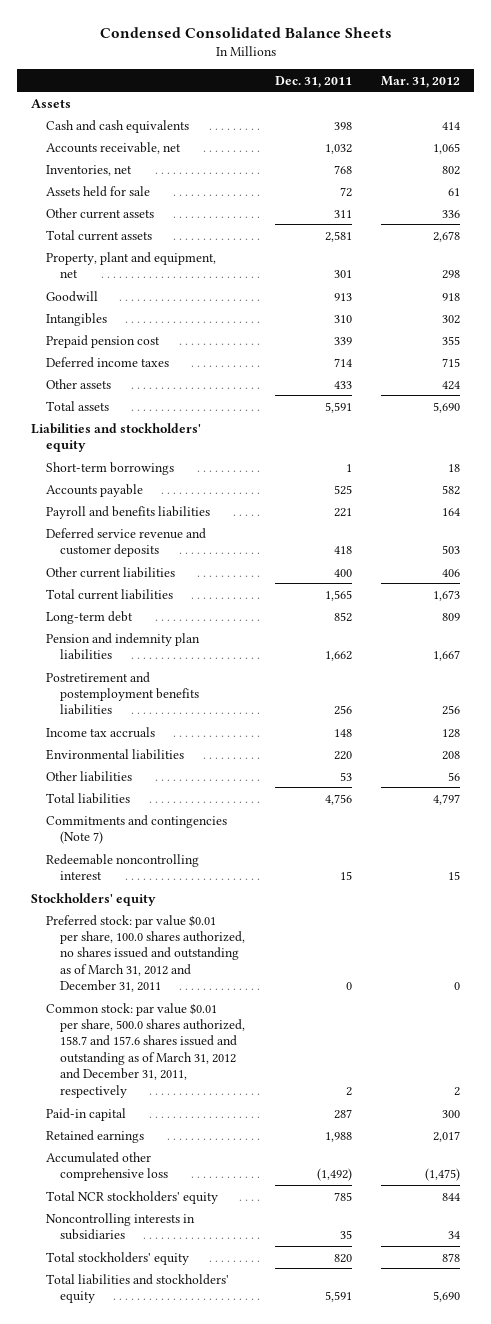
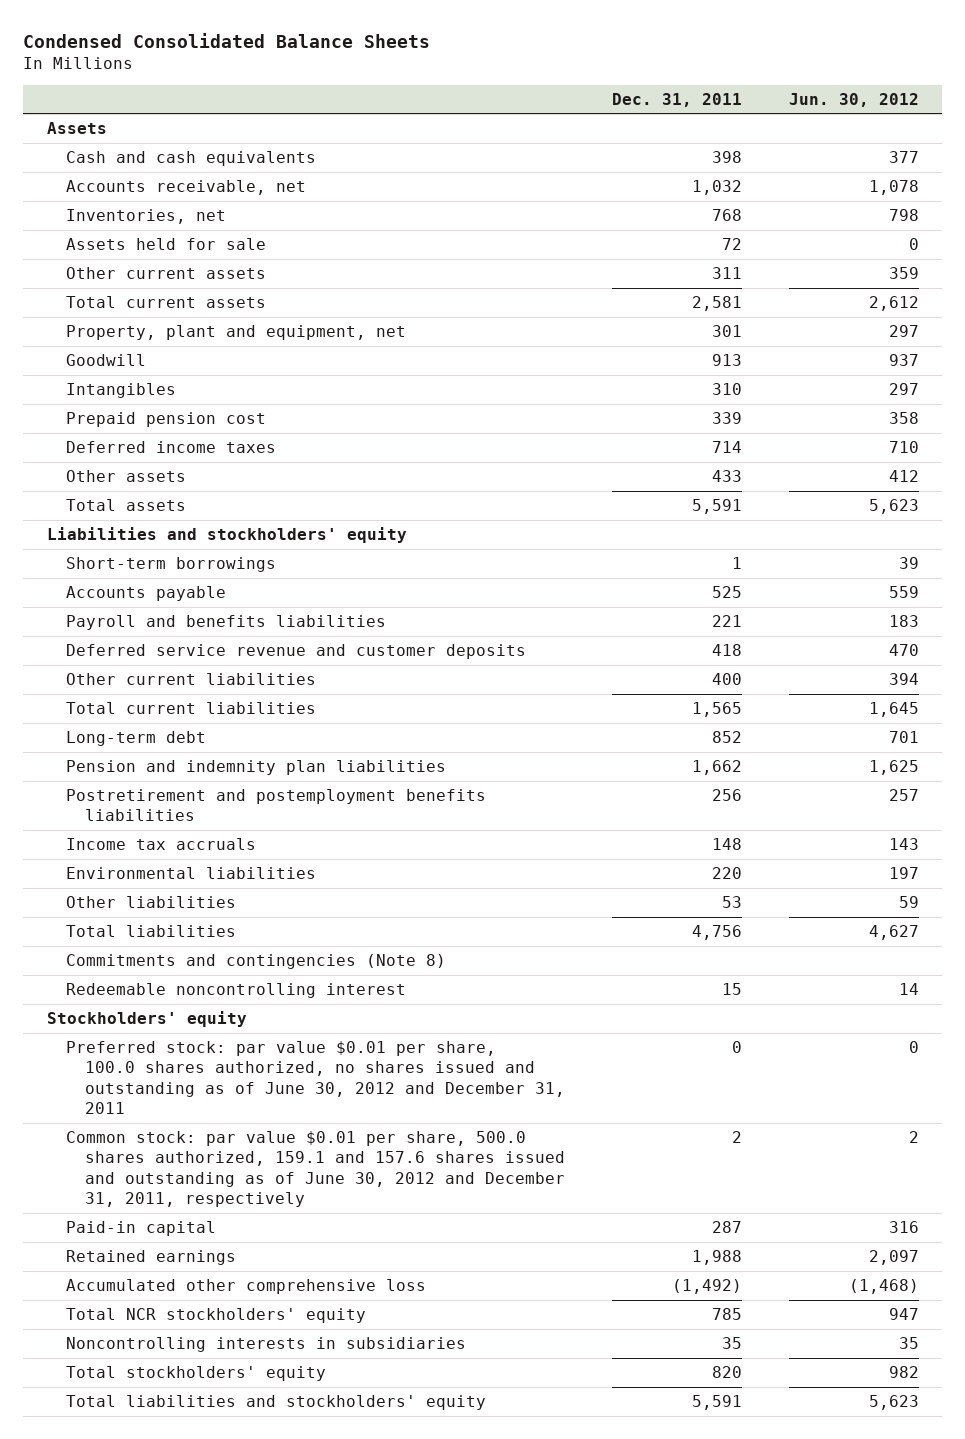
[380,75,460,88] Mar. 31, 2012 -> none
none -> [788,92,919,107] Jun. 30, 2012
[45,814,227,845] Commitments and contingencies (Note 7) -> [65,954,446,970] Commitments and contingencies (Note 8)
[45,914,246,993] Preferred stock: par value $0.01 per share, 100.0 shares authorized, no shares issued and outstanding as of March 31, 2012 and December 31, 2011 -> [65,1041,565,1115] Preferred stock: par value $0.01 per share, 100.0 shares authorized, no shares issued and outstanding as of June 30, 2012 and December 31, 2011
[45,1002,246,1098] Common stock: par value $0.01 per share, 500.0 shares authorized, 158.7 and 157.6 shares issued and outstanding as of March 31, 2012 and December 31, 2011, respectively -> [65,1131,565,1208] Common stock: par value $0.01 per share, 500.0 shares authorized, 159.1 and 157.6 shares issued and outstanding as of June 30, 2012 and December 31, 2011, respectively

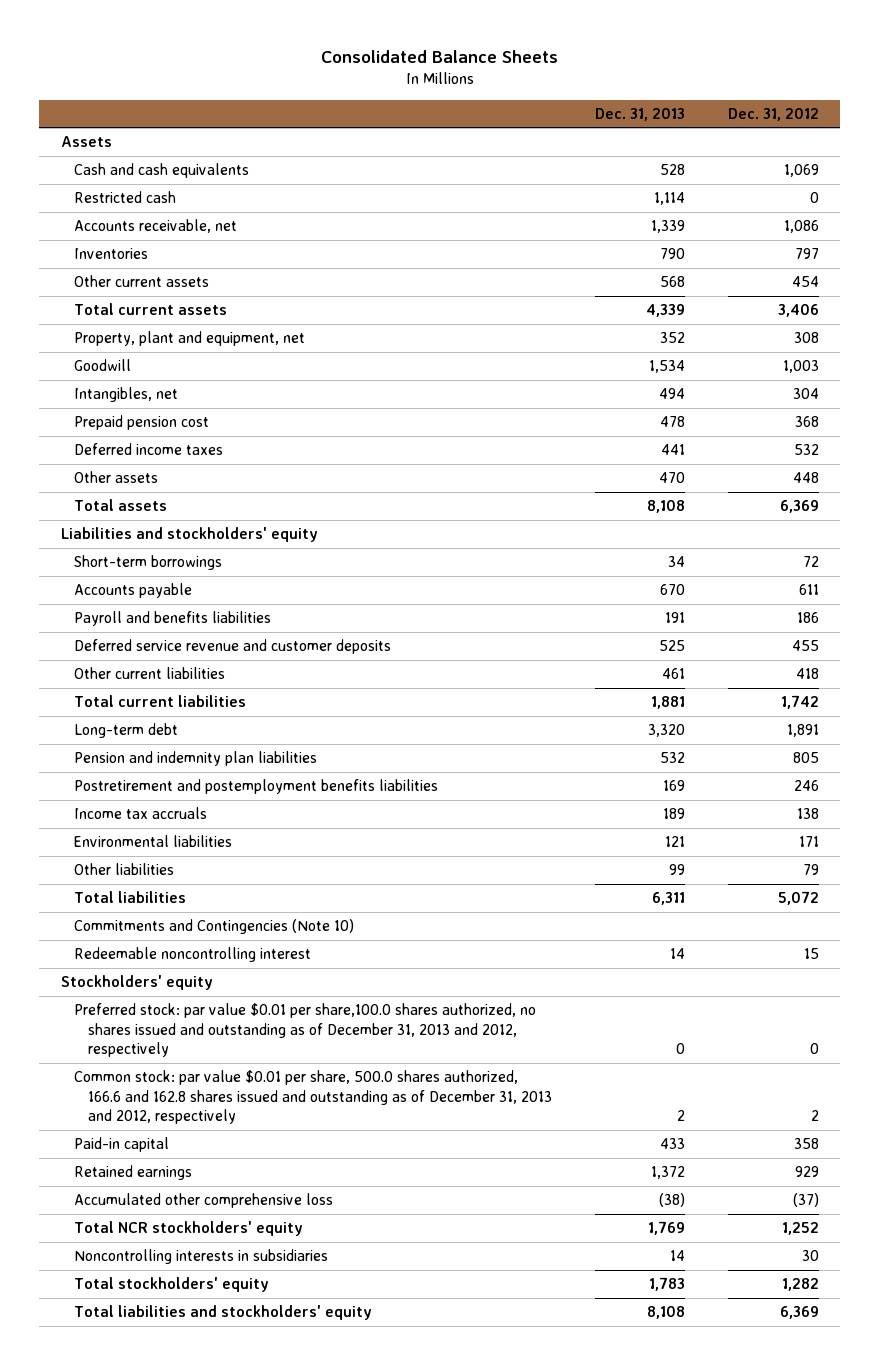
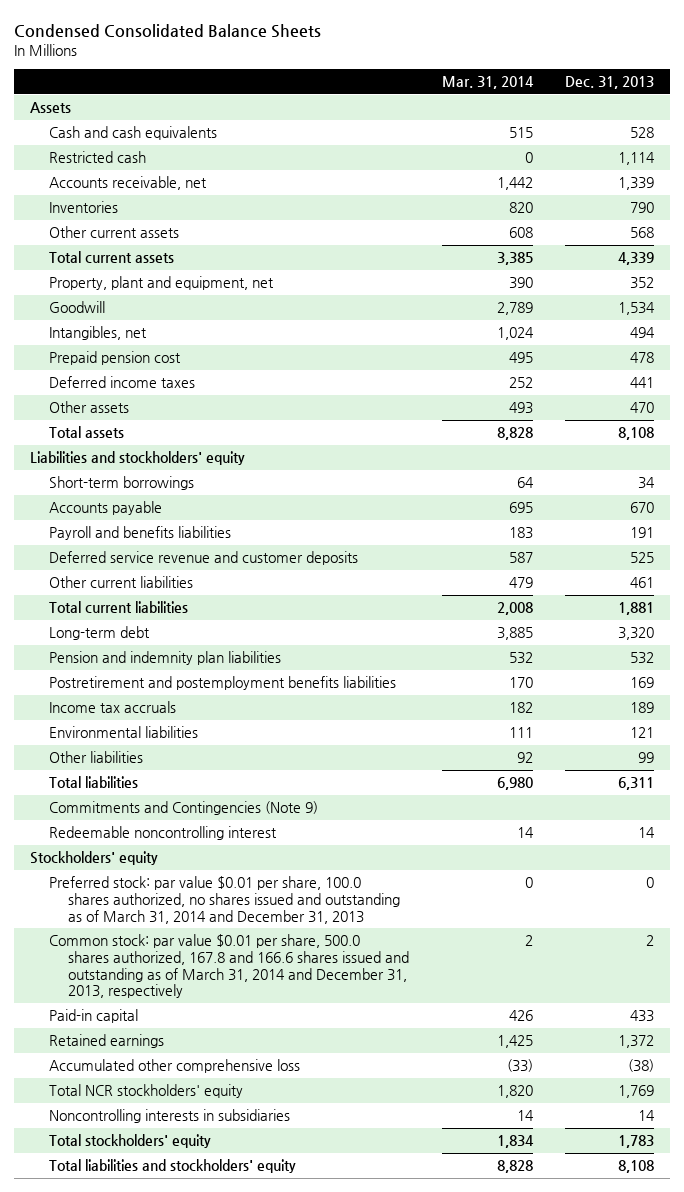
[320,50,558,64] Consolidated Balance Sheets -> [14,23,322,38] Condensed Consolidated Balance Sheets
[727,107,819,121] Dec. 31, 2012 -> none
none -> [441,76,534,90] Mar. 31, 2014
[74,919,355,935] Commitments and Contingencies (Note 10) -> [49,801,319,816] Commitments and Contingencies (Note 9)
[74,1003,537,1058] Preferred stock: par value $0.01 per share,100.0 shares authorized, no shares issued and outstanding as of December 31, 2013 and 2012, respectively -> [49,876,401,924] Preferred stock: par value $0.01 per share, 100.0 shares authorized, no shares issued and outstanding as of March 31, 2014 and December 31, 2013
[74,1070,552,1125] Common stock: par value $0.01 per share, 500.0 shares authorized, 166.6 and 162.8 shares issued and outstanding as of December 31, 2013 and 2012, respectively -> [49,934,410,999] Common stock: par value $0.01 per share, 500.0 shares authorized, 167.8 and 166.6 shares issued and outstanding as of March 31, 2014 and December 31, 2013, respectively

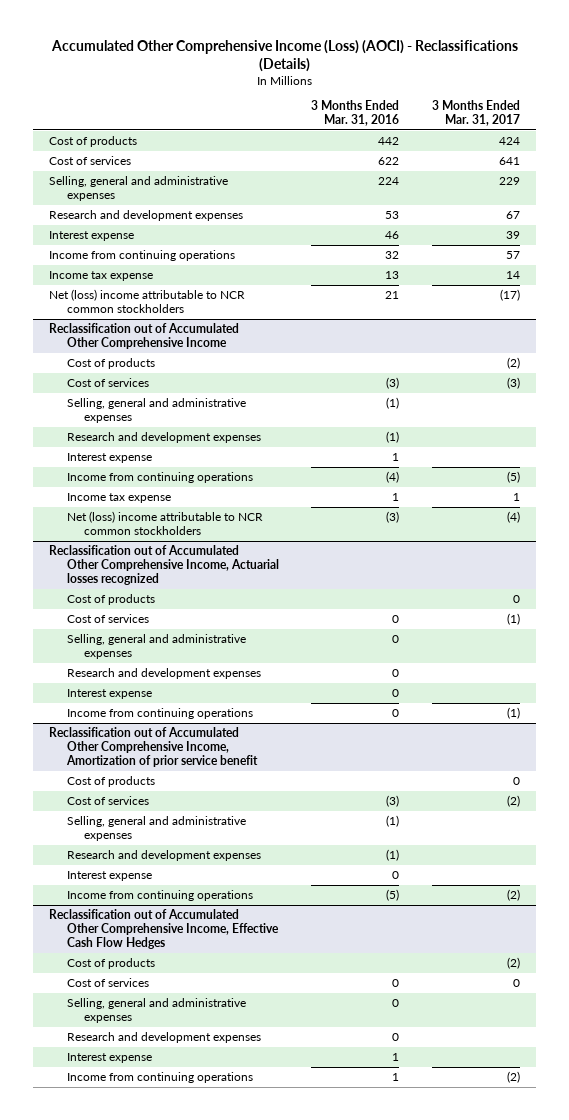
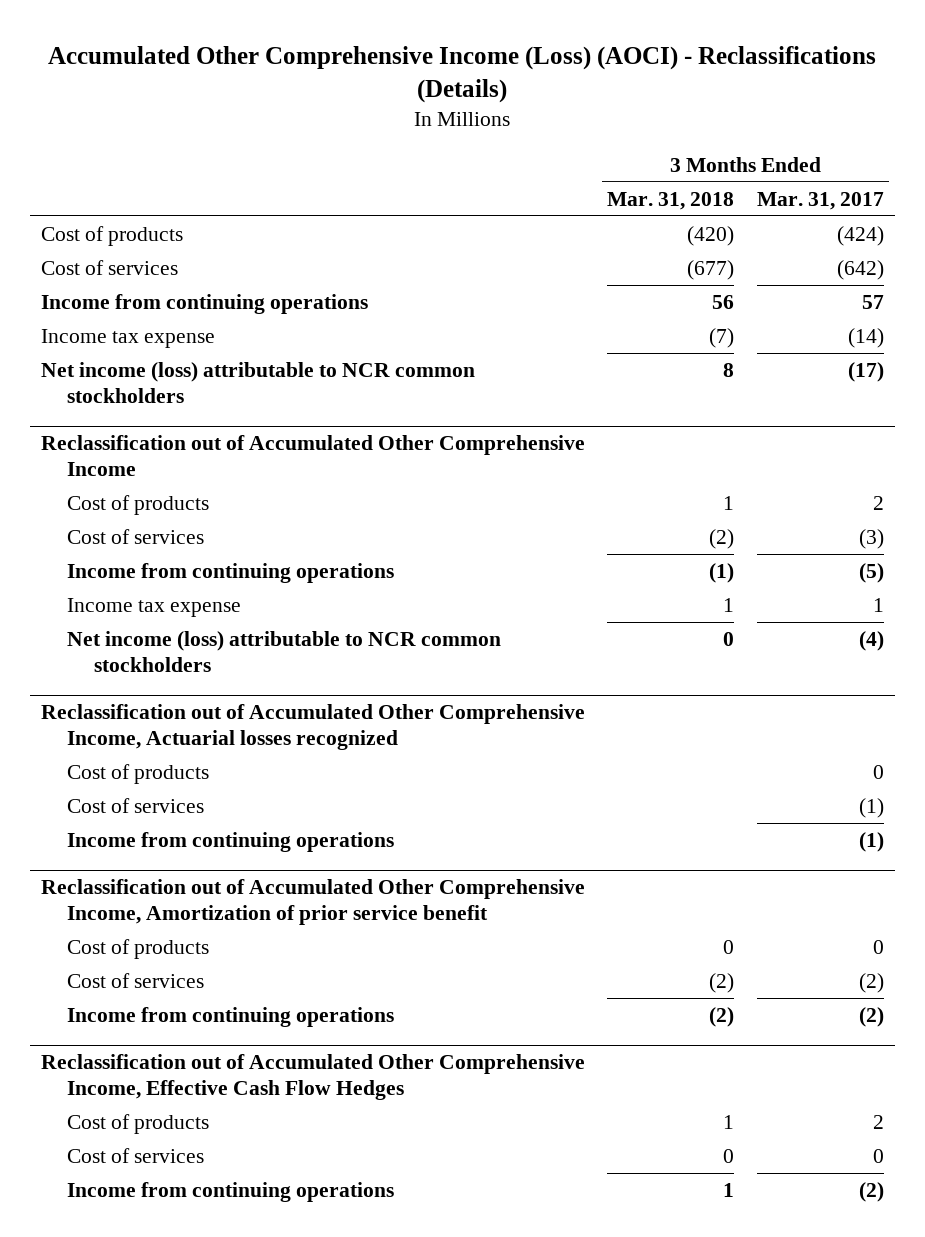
[311,100,400,127] 3 Months Ended Mar. 31, 2016 -> none
none -> [607,191,735,210] Mar. 31, 2018
[49,176,229,202] Selling, general and administrative expenses -> none
[49,210,244,222] Research and development expenses -> none
[49,231,135,242] Interest expense -> none
[499,137,521,146] 424 -> [836,225,884,246] (424)
[499,157,521,166] 641 -> [836,259,884,280] (642)
[506,271,521,280] 14 -> [847,327,884,348] (14)
[49,289,246,314] Net (loss) income attributable to NCR common stockholders -> [41,361,476,404] Net income (loss) attributable to NCR common stockholders
[507,357,521,370] (2) -> [872,495,884,510] 2
[66,398,246,424] Selling, general and administrative expenses -> none
[66,432,261,444] Research and development expenses -> none
[66,453,152,464] Interest expense -> none
[66,511,263,536] Net (loss) income attributable to NCR common stockholders -> [67,630,502,673] Net income (loss) attributable to NCR common stockholders
[66,634,246,660] Selling, general and administrative expenses -> none
[66,668,261,680] Research and development expenses -> none
[66,689,152,700] Interest expense -> none
[66,816,246,842] Selling, general and administrative expenses -> none
[66,850,261,862] Research and development expenses -> none
[66,871,152,882] Interest expense -> none
[507,957,521,970] (2) -> [872,1114,884,1129] 2
[66,998,246,1024] Selling, general and administrative expenses -> none
[66,1032,261,1044] Research and development expenses -> none
[66,1053,152,1064] Interest expense -> none

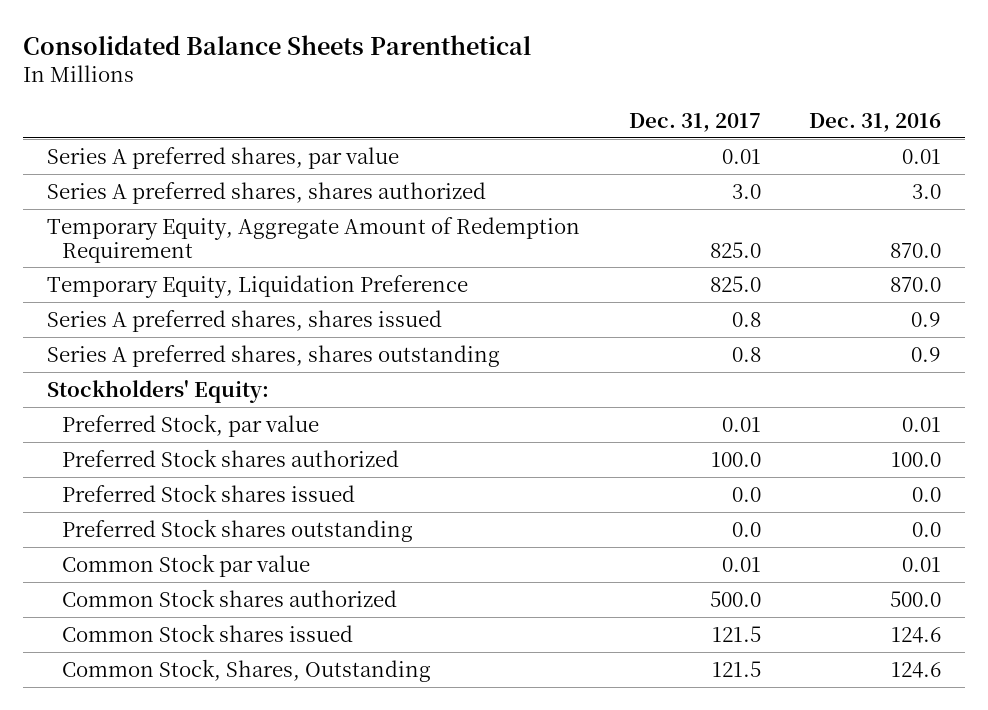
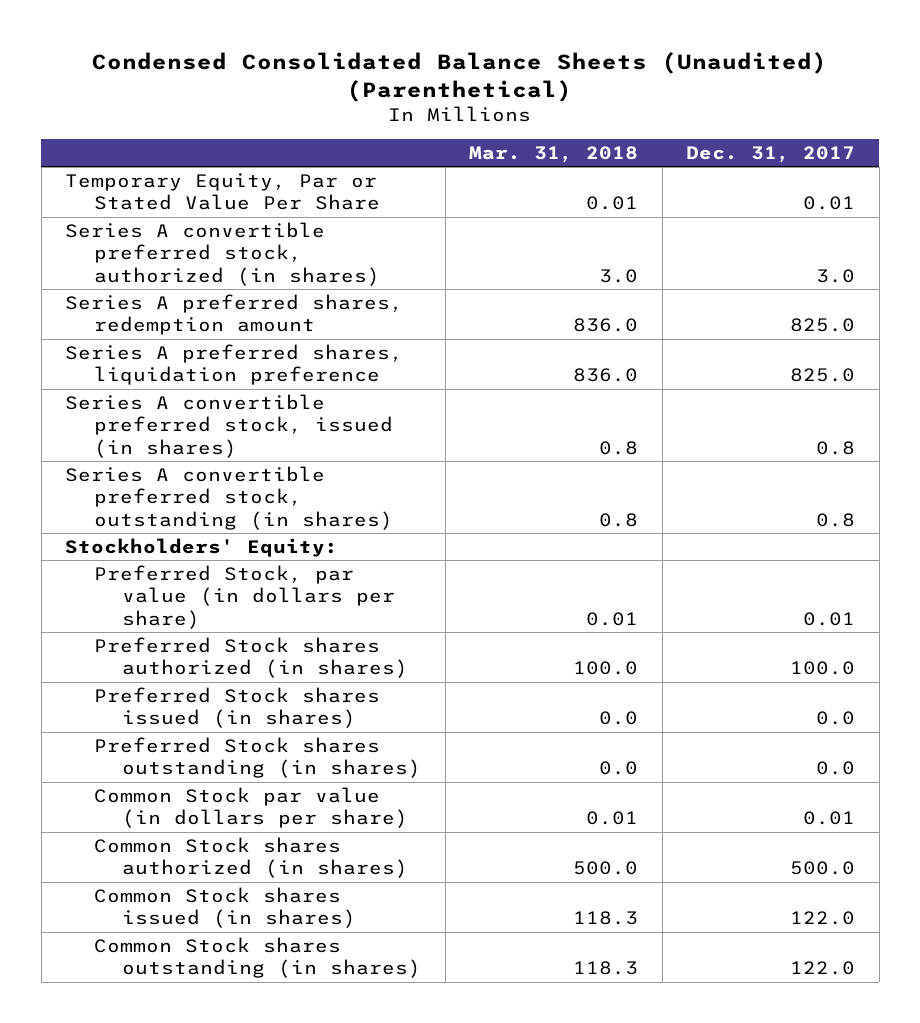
[23,34,532,55] Consolidated Balance Sheets Parenthetical -> [92,51,828,102] Condensed Consolidated Balance Sheets (Unaudited) (Parenthetical)
[809,112,942,132] Dec. 31, 2016 -> none
none -> [469,146,639,164] Mar. 31, 2018
[47,146,400,169] Series A preferred shares, par value -> [65,172,380,211] Temporary Equity, Par or Stated Value Per Share
[47,181,487,204] Series A preferred shares, shares authorized -> [65,221,380,286] Series A convertible preferred stock, authorized (in shares)
[47,216,581,263] Temporary Equity, Aggregate Amount of Redemption Requirement -> [65,293,404,336] Series A preferred shares, redemption amount
[47,274,469,298] Temporary Equity, Liquidation Preference -> [65,343,404,386] Series A preferred shares, liquidation preference
[47,309,443,332] Series A preferred shares, shares issued -> [65,393,393,458] Series A convertible preferred stock, issued (in shares)
[47,344,501,367] Series A preferred shares, shares outstanding -> [65,465,393,530] Series A convertible preferred stock, outstanding (in shares)
[61,413,319,437] Preferred Stock, par value -> [93,564,396,629] Preferred Stock, par value (in dollars per share)
[61,448,399,467] Preferred Stock shares authorized -> [93,636,409,679] Preferred Stock shares authorized (in shares)
[61,483,355,502] Preferred Stock shares issued -> [93,686,380,729] Preferred Stock shares issued (in shares)
[61,518,413,542] Preferred Stock shares outstanding -> [93,736,422,779] Preferred Stock shares outstanding (in shares)
[61,553,310,577] Common Stock par value -> [93,786,409,829] Common Stock par value (in dollars per share)
[61,588,397,607] Common Stock shares authorized -> [93,836,409,879] Common Stock shares authorized (in shares)
[61,623,353,642] Common Stock shares issued -> [93,886,357,929] Common Stock shares issued (in shares)
[711,625,761,642] 121.5 -> [790,911,856,926] 122.0
[61,658,431,682] Common Stock, Shares, Outstanding -> [93,936,422,979] Common Stock shares outstanding (in shares)
[711,660,761,677] 121.5 -> [790,961,856,976] 122.0

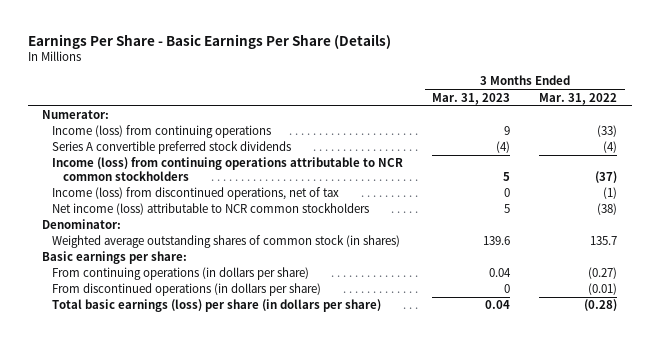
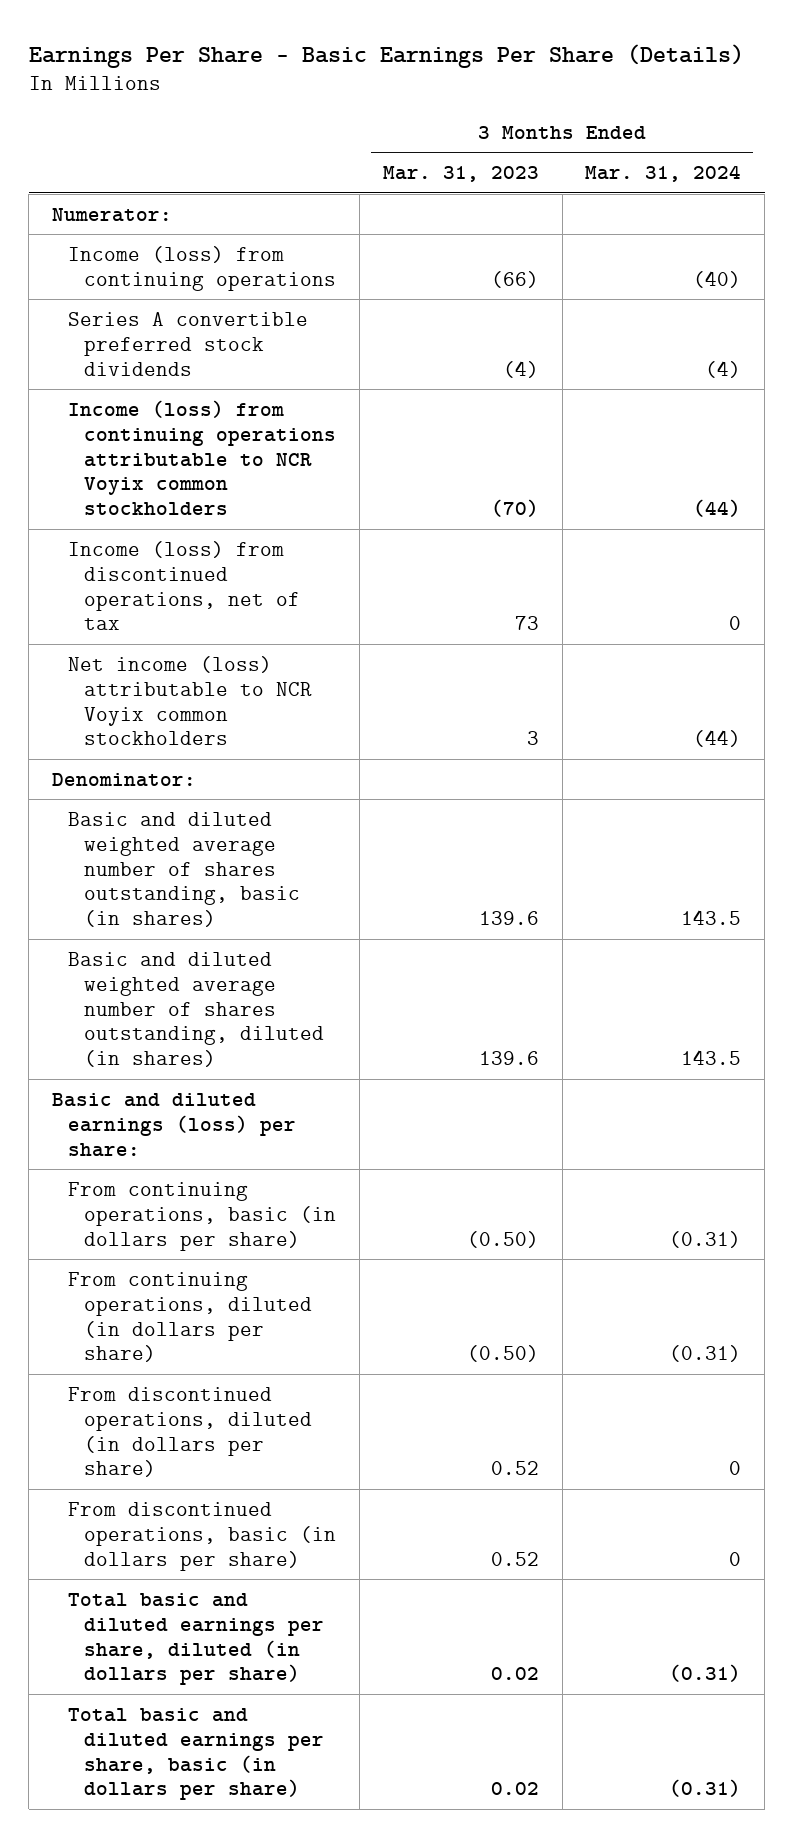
[539,92,618,105] Mar. 31, 2022 -> none
none -> [585,164,742,182] Mar. 31, 2024
[504,126,511,136] 9 -> [490,270,539,288] (66)
[52,157,404,181] Income (loss) from continuing operations attributable to NCR common stockholders -> [67,399,336,516] Income (loss) from continuing operations attributable to NCR Voyix common stockholders
[503,171,511,181] 5 -> [490,499,539,518] (70)
[504,188,511,198] 0 -> [514,616,539,631] 73
[52,203,370,216] Net income (loss) attributable to NCR common stockholders -> [67,655,312,746] Net income (loss) attributable to NCR Voyix common stockholders
[504,204,511,214] 5 -> [526,731,539,746] 3
[52,235,401,249] Weighted average outstanding shares of common stock (in shares) -> [67,811,300,928] Basic and diluted weighted average number of shares outstanding, basic (in shares)
none -> [67,951,324,1068] Basic and diluted weighted average number of shares outstanding, diluted (in shares)
[42,251,188,265] Basic earnings per share: -> [52,1092,296,1157] Basic and diluted earnings (loss) per share:
[52,267,310,281] From continuing operations (in dollars per share) -> [67,1181,336,1251] From continuing operations, basic (in dollars per share)
[489,268,512,278] 0.04 -> [466,1230,539,1248] (0.50)
none -> [67,1271,312,1363] From continuing operations, diluted (in dollars per share)
none -> [67,1386,312,1478] From discontinued operations, diluted (in dollars per share)
[52,283,322,297] From discontinued operations (in dollars per share) -> [67,1501,336,1571] From discontinued operations, basic (in dollars per share)
[504,284,511,294] 0 -> [490,1551,539,1566] 0.52
none -> [67,1592,324,1686] Total basic and diluted earnings per share, diluted (in dollars per share)
[52,299,382,313] Total basic earnings (loss) per share (in dollars per share) -> [67,1707,324,1801] Total basic and diluted earnings per share, basic (in dollars per share)
[485,300,511,310] 0.04 -> [490,1782,539,1796] 0.02

